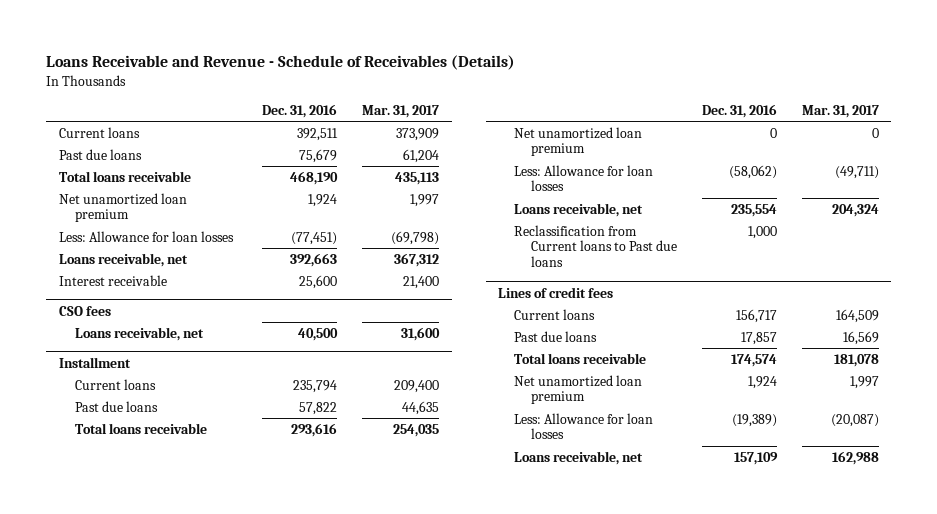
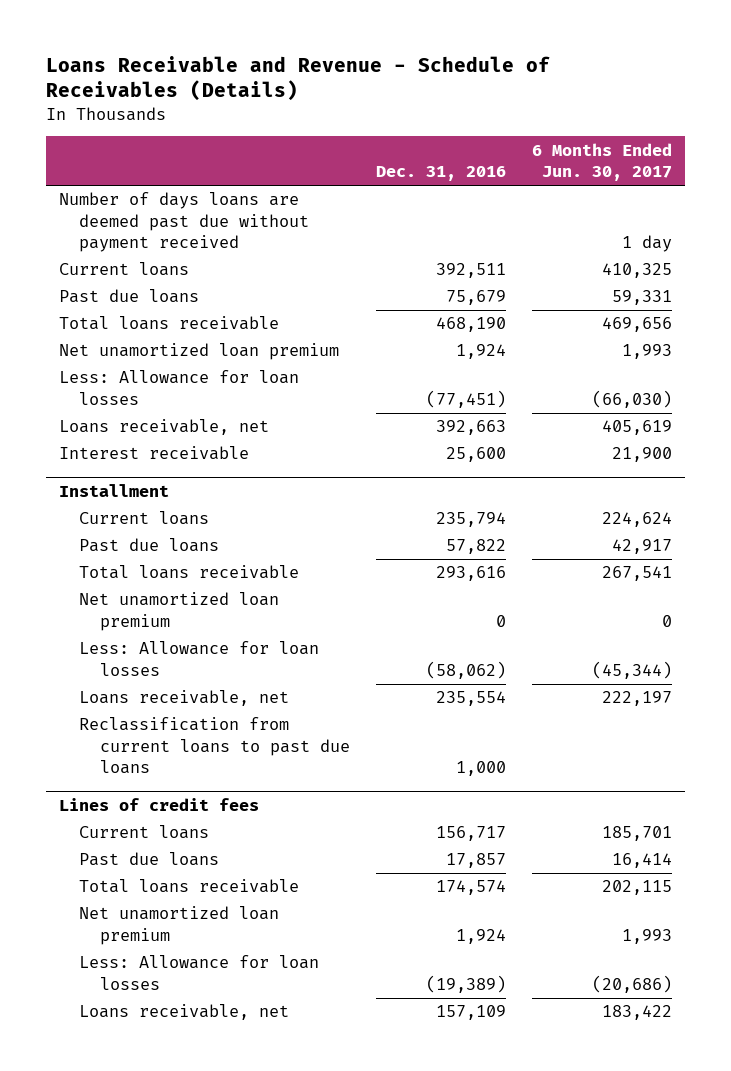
[362,104,440,118] Mar. 31, 2017 -> none
none -> [532,142,673,182] 6 Months Ended Jun. 30, 2017
none -> [59,192,310,253] Number of days loans are deemed past due without payment received
[58,305,111,316] CSO fees -> none
[74,326,204,341] Loans receivable, net -> none
[514,224,677,268] Reclassification from Current loans to Past due loans -> [79,717,350,775] Reclassification from current loans to past due loans

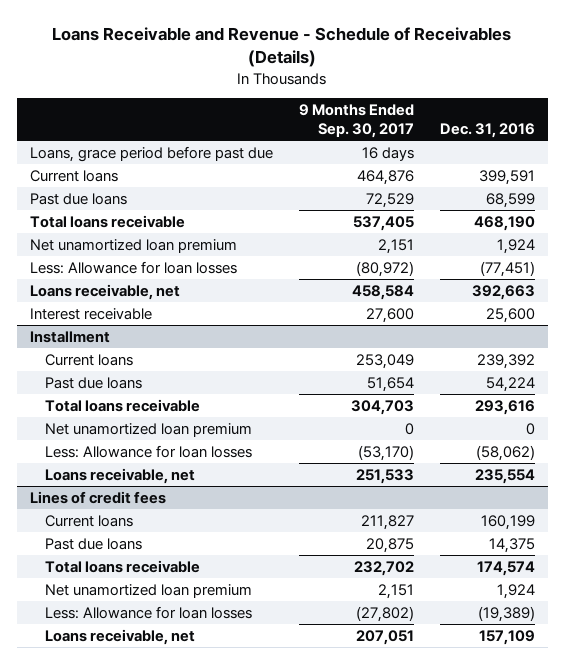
[532,142,673,182] 6 Months Ended Jun. 30, 2017 -> none
none -> [298,104,414,138] 9 Months Ended Sep. 30, 2017
[59,192,310,253] Number of days loans are deemed past due without payment received -> none
none -> [30,145,274,162] Loans, grace period before past due
[436,263,507,279] 392,511 -> [478,169,535,185] 399,591
[446,290,507,306] 75,679 -> [485,192,535,208] 68,599
[436,512,507,528] 235,794 -> [476,353,535,369] 239,392
[446,539,507,555] 57,822 -> [485,376,535,392] 54,224
[79,717,350,775] Reclassification from current loans to past due loans -> none
[436,826,507,842] 156,717 -> [480,514,535,530] 160,199
[446,853,507,869] 17,857 -> [488,537,535,553] 14,375

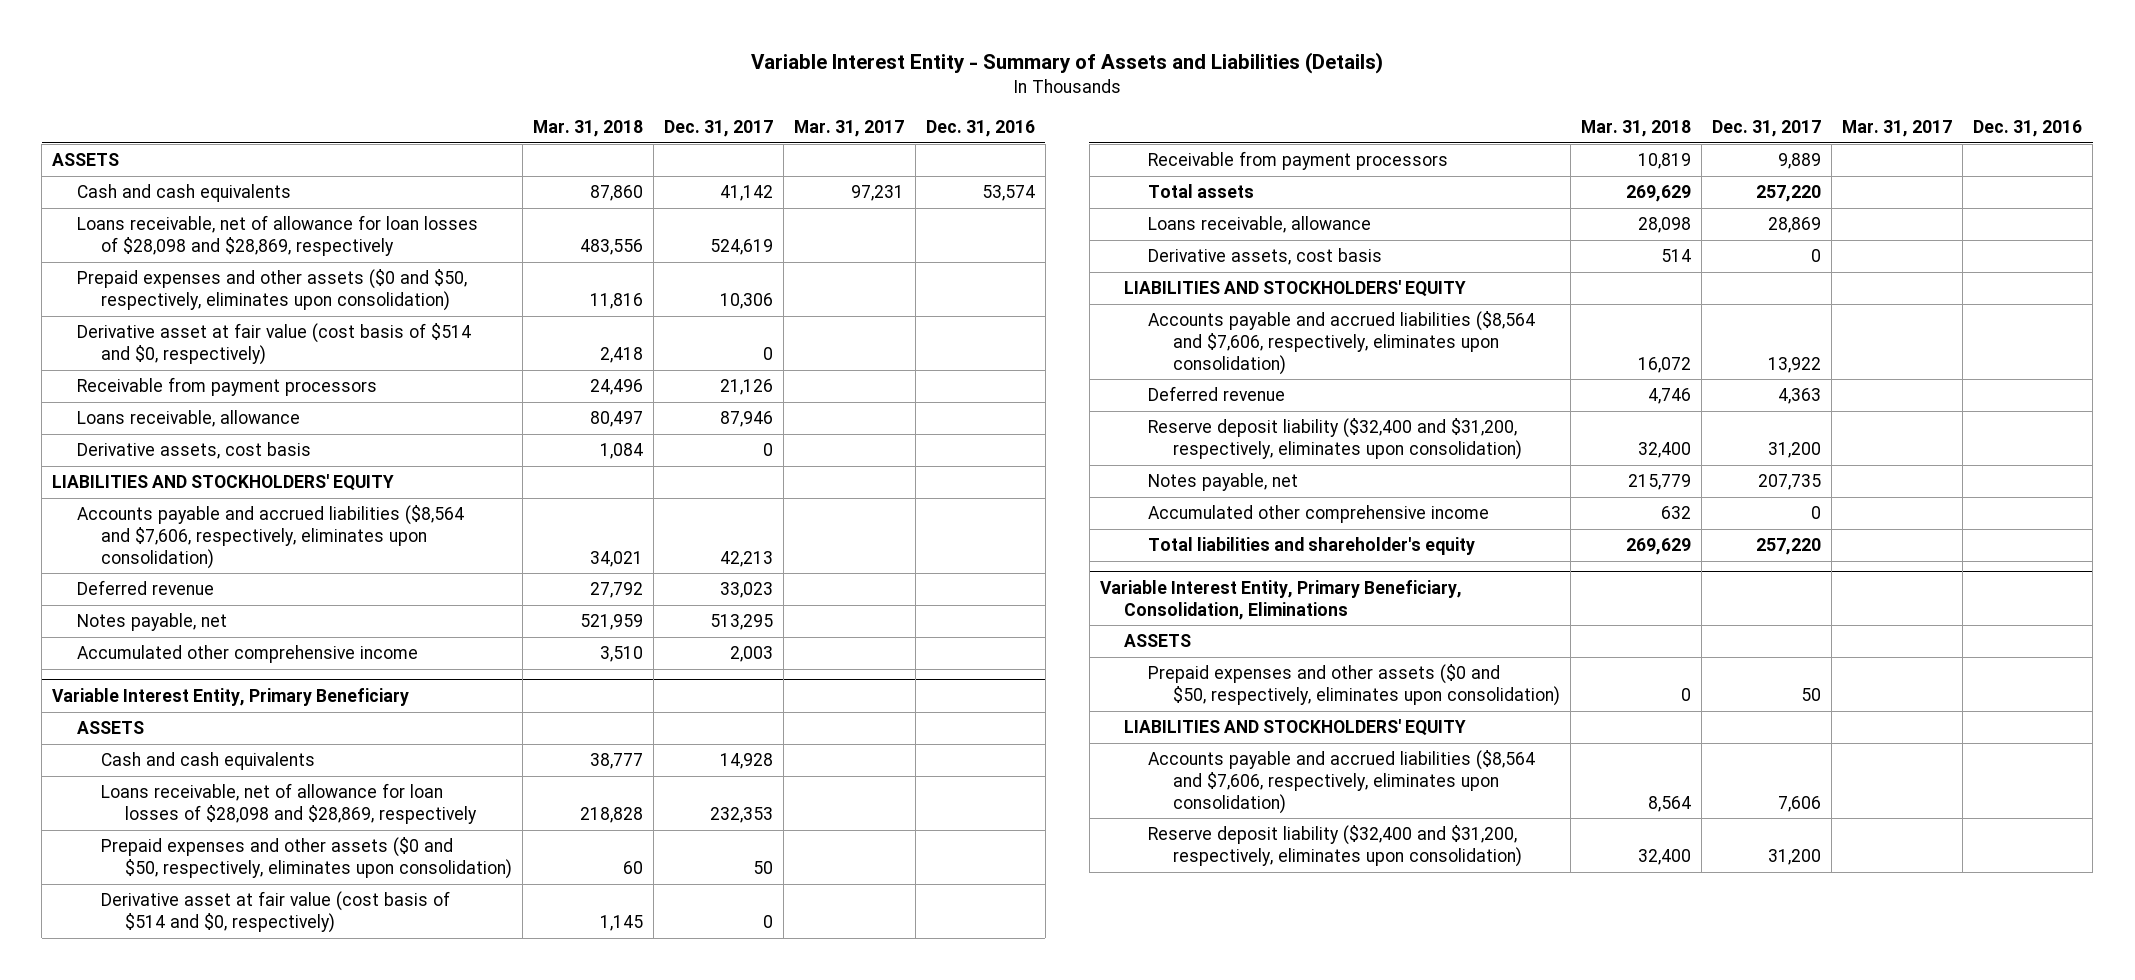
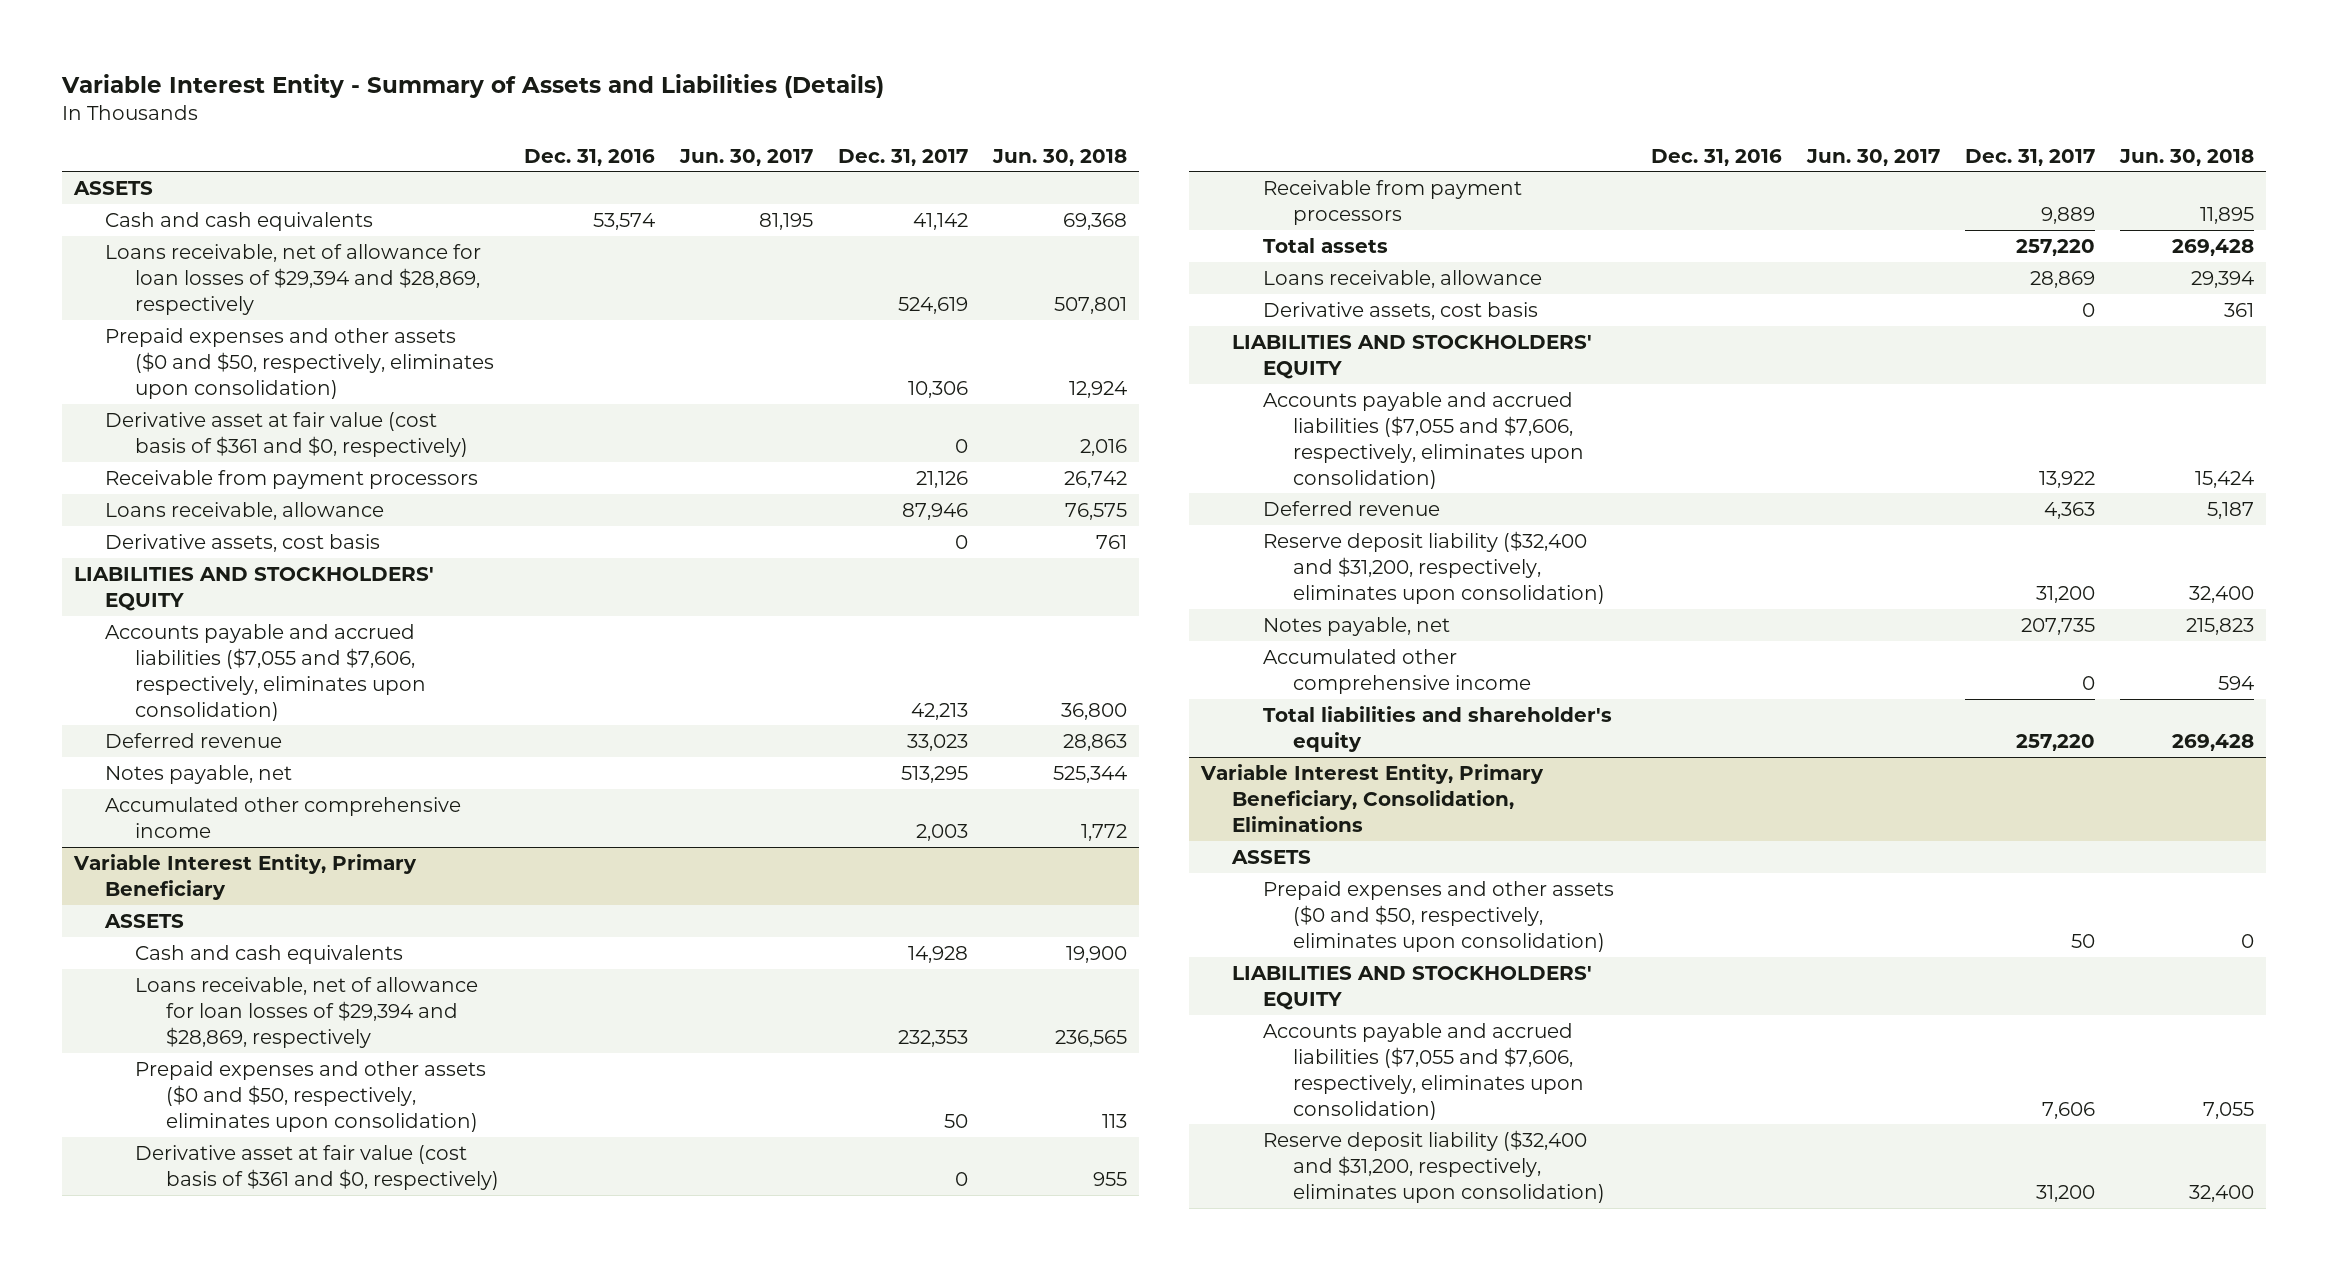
[533,120,644,138] Mar. 31, 2018 -> none
[794,120,905,138] Mar. 31, 2017 -> none
none -> [678,148,813,166] Jun. 30, 2017
none -> [991,148,1127,166] Jun. 30, 2018
[76,215,478,256] Loans receivable, net of allowance for loan losses of $28,098 and $28,869, respectively -> [104,243,481,315] Loans receivable, net of allowance for loan losses of $29,394 and $28,869, respectively
[76,323,471,365] Derivative asset at fair value (cost basis of $514 and $0, respectively) -> [104,411,469,457] Derivative asset at fair value (cost basis of $361 and $0, respectively)
[76,505,464,569] Accounts payable and accrued liabilities ($8,564 and $7,606, respectively, eliminates upon consolidation) -> [104,623,427,721] Accounts payable and accrued liabilities ($7,055 and $7,606, respectively, eliminates upon consolidation)
[100,783,478,824] Loans receivable, net of allowance for loan losses of $28,098 and $28,869, respectively -> [135,976,479,1048] Loans receivable, net of allowance for loan losses of $29,394 and $28,869, respectively
[100,891,450,933] Derivative asset at fair value (cost basis of $514 and $0, respectively) -> [135,1144,499,1190] Derivative asset at fair value (cost basis of $361 and $0, respectively)
[1148,311,1536,375] Accounts payable and accrued liabilities ($8,564 and $7,606, respectively, eliminates upon consolidation) -> [1262,391,1585,489] Accounts payable and accrued liabilities ($7,055 and $7,606, respectively, eliminates upon consolidation)
[1148,750,1536,814] Accounts payable and accrued liabilities ($8,564 and $7,606, respectively, eliminates upon consolidation) -> [1262,1022,1585,1120] Accounts payable and accrued liabilities ($7,055 and $7,606, respectively, eliminates upon consolidation)

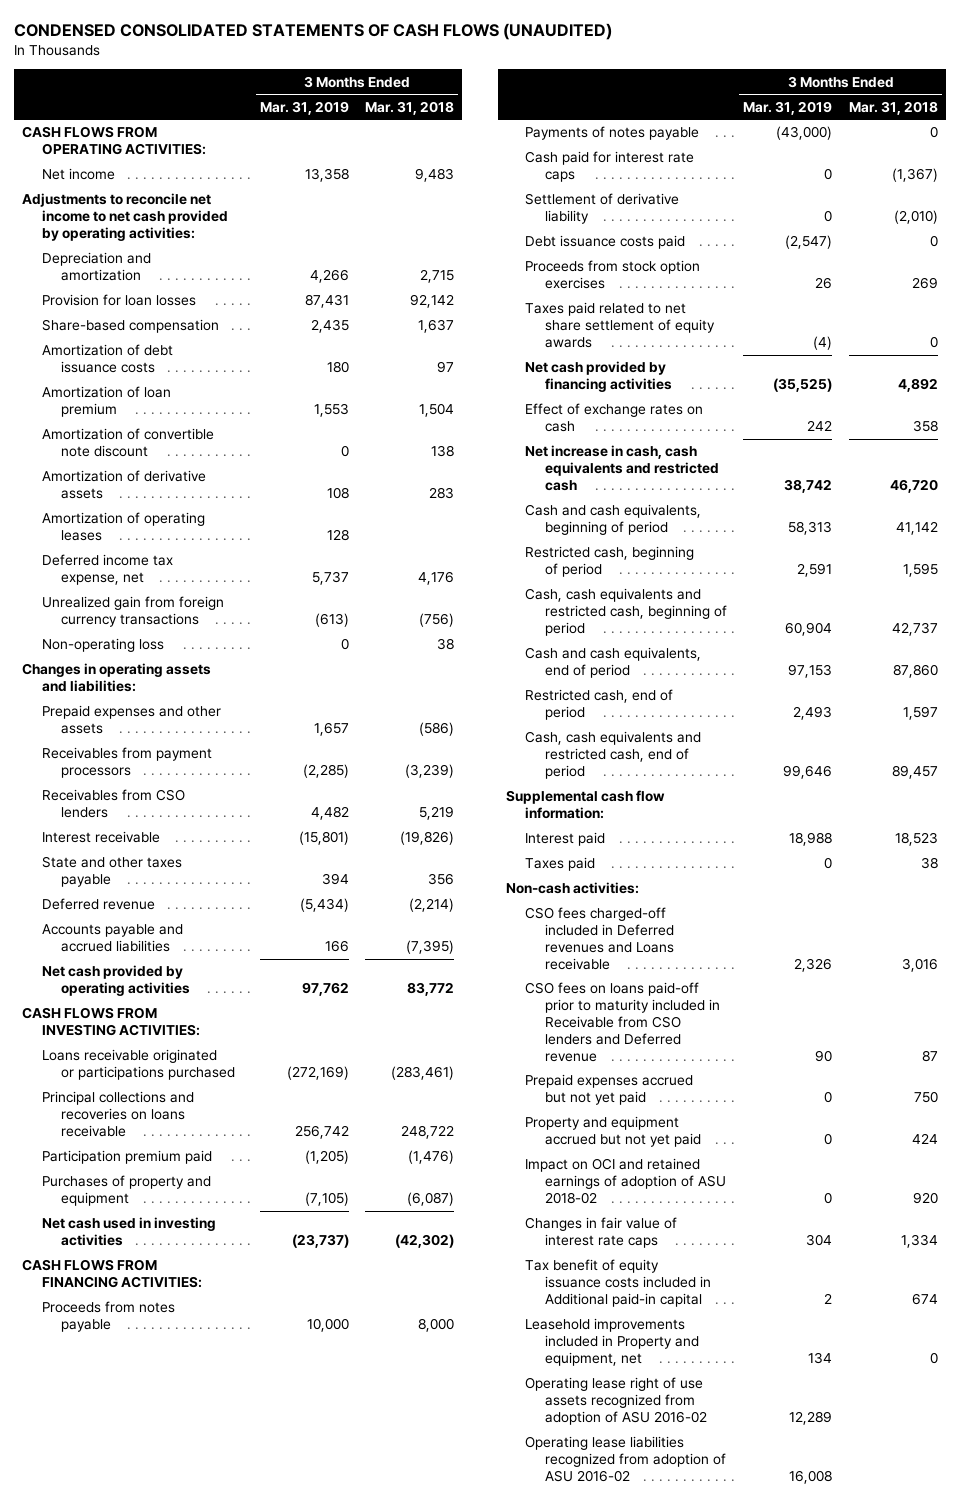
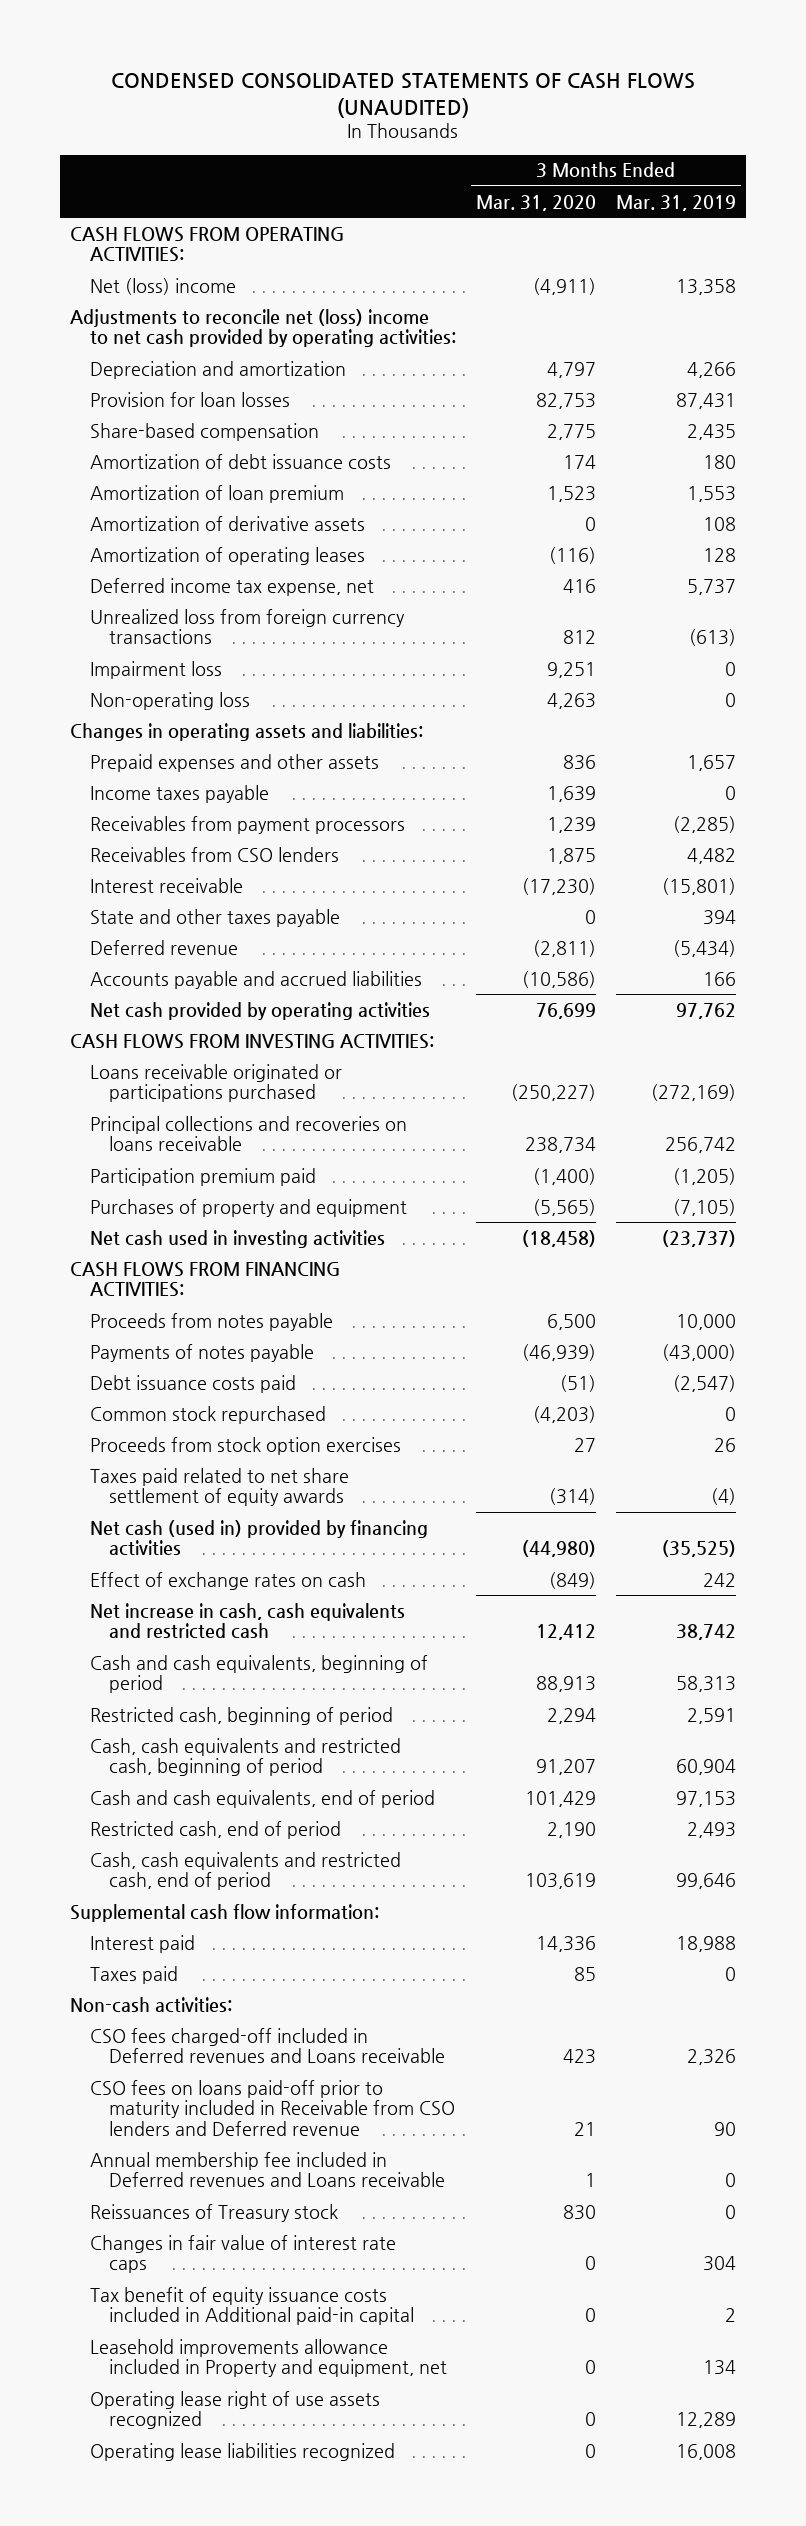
[365,100,455,115] Mar. 31, 2018 -> none
none -> [475,194,596,211] Mar. 31, 2020
[41,168,115,181] Net income -> [89,277,236,295] Net (loss) income
[22,193,228,242] Adjustments to reconcile net income to net cash provided by operating activities: -> [70,308,456,348] Adjustments to reconcile net (loss) income to net cash provided by operating activities:
[41,428,214,458] Amortization of convertible note discount -> none
[41,596,224,628] Unrealized gain from foreign currency transactions -> [89,608,405,645] Unrealized loss from foreign currency transactions
none -> [89,660,222,679] Impairment loss
none -> [89,784,269,803] Income taxes payable
[525,151,695,183] Cash paid for interest rate caps -> none
[525,193,680,225] Settlement of derivative liability -> none
none -> [89,1405,326,1424] Common stock repurchased
[525,361,672,393] Net cash provided by financing activities -> [89,1519,428,1557] Net cash (used in) provided by financing activities
[525,1074,694,1106] Prepaid expenses accrued but not yet paid -> none
[525,1116,701,1148] Property and equipment accrued but not yet paid -> none
[525,1158,726,1205] Impact on OCI and retained earnings of adoption of ASU 2018-02 -> none
none -> [89,2151,446,2188] Annual membership fee included in Deferred revenues and Loans receivable
none -> [89,2203,338,2222] Reissuances of Treasury stock
[525,1318,699,1367] Leasehold improvements included in Property and equipment, net -> [89,2338,448,2378] Leasehold improvements allowance included in Property and equipment, net
[525,1377,707,1426] Operating lease right of use assets recognized from adoption of ASU 2016-02 -> [89,2390,380,2430] Operating lease right of use assets recognized
[525,1436,726,1483] Operating lease liabilities recognized from adoption of ASU 2016-02 -> [89,2442,395,2461] Operating lease liabilities recognized

